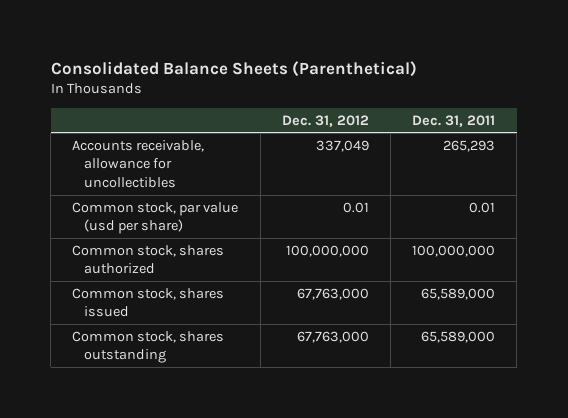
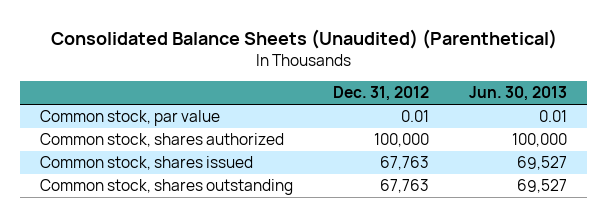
[50,60,417,77] Consolidated Balance Sheets (Parenthetical) -> [50,28,557,49] Consolidated Balance Sheets (Unaudited) (Parenthetical)
[412,114,496,127] Dec. 31, 2011 -> none
none -> [469,86,568,102] Jun. 30, 2013
[72,139,205,189] Accounts receivable, allowance for uncollectibles -> none
[72,201,239,235] Common stock, par value (usd per share) -> [40,110,221,127] Common stock, par value
[285,244,369,257] 100,000,000 -> [374,133,430,148] 100,000
[296,287,369,300] 67,763,000 -> [380,156,430,171] 67,763
[296,330,369,343] 67,763,000 -> [380,179,430,194] 67,763

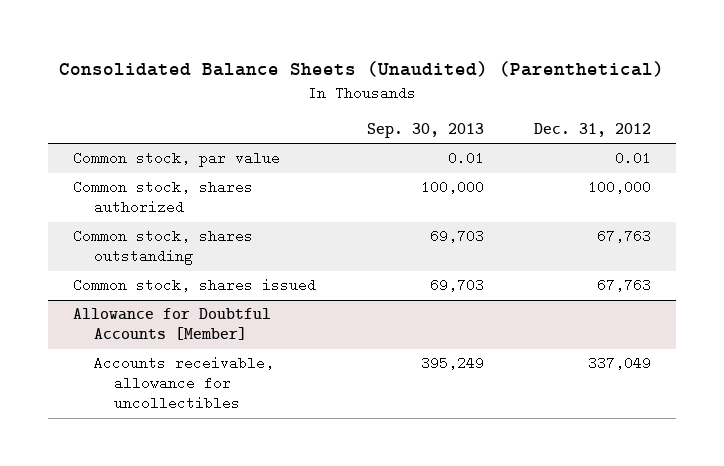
[469,86,568,102] Jun. 30, 2013 -> none
none -> [366,122,484,138] Sep. 30, 2013
[40,156,254,171] Common stock, shares issued -> [73,278,317,293] Common stock, shares issued
none -> [73,308,272,341] Allowance for Doubtful Accounts [Member]
none -> [93,356,274,411] Accounts receivable, allowance for uncollectibles

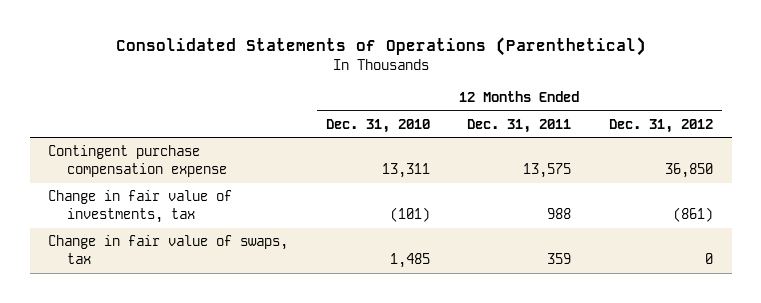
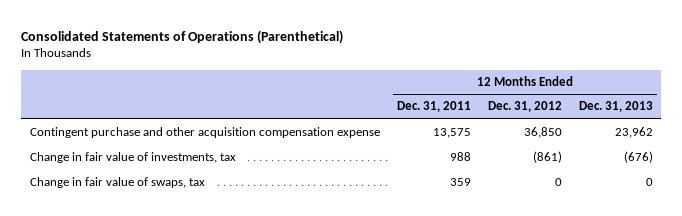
[325,118,430,133] Dec. 31, 2010 -> none
none -> [578,101,653,113] Dec. 31, 2013
[48,145,227,178] Contingent purchase compensation expense -> [29,127,380,139] Contingent purchase and other acquisition compensation expense

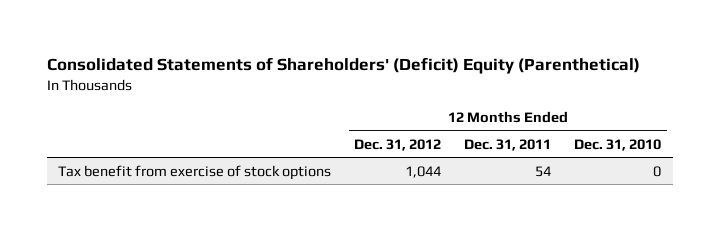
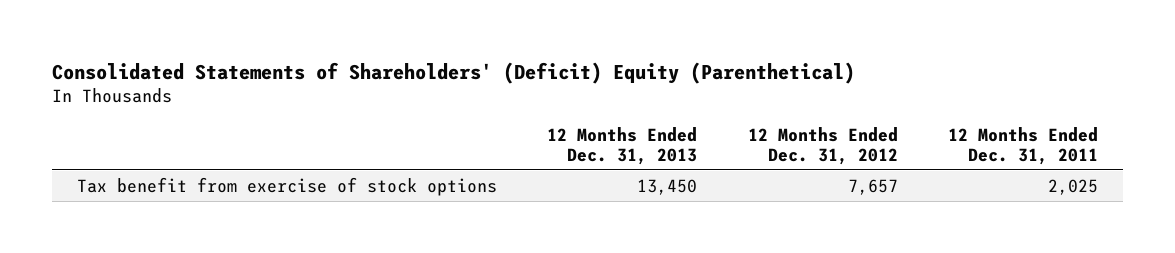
[574,138,662,151] Dec. 31, 2010 -> none
none -> [547,126,698,166] 12 Months Ended Dec. 31, 2013
[405,166,442,179] 1,044 -> [847,178,898,195] 7,657
[535,166,552,178] 54 -> [1047,178,1098,195] 2,025

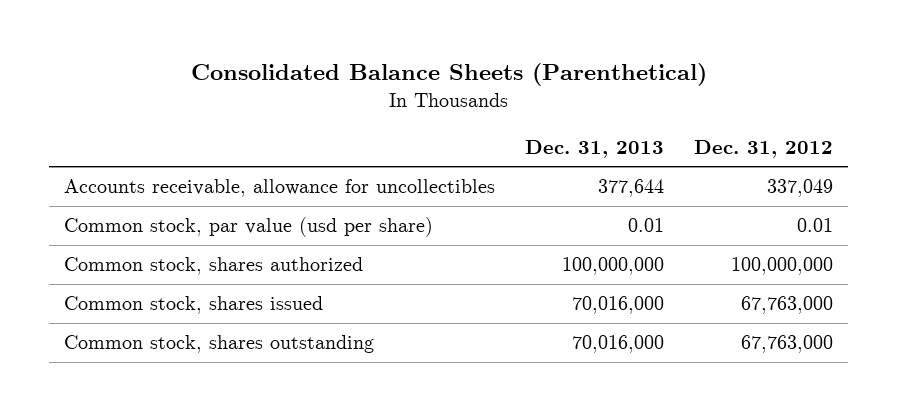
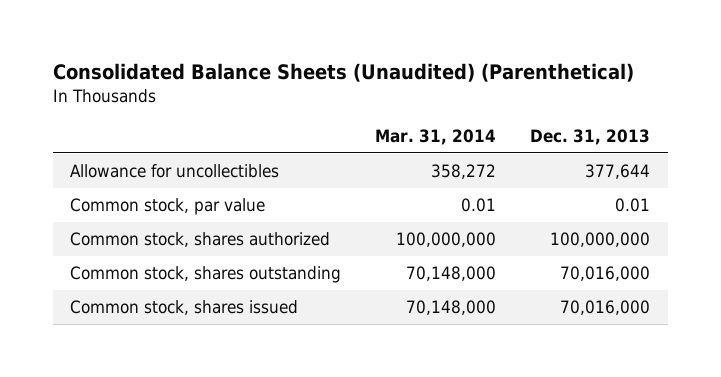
[190,63,707,87] Consolidated Balance Sheets (Parenthetical) -> [53,63,635,83] Consolidated Balance Sheets (Unaudited) (Parenthetical)
[693,139,833,158] Dec. 31, 2012 -> none
none -> [375,128,497,145] Mar. 31, 2014
[64,179,496,198] Accounts receivable, allowance for uncollectibles -> [70,164,280,179] Allowance for uncollectibles
[64,217,434,238] Common stock, par value (usd per share) -> [70,198,266,216] Common stock, par value
[64,296,324,315] Common stock, shares issued -> [70,300,299,316] Common stock, shares issued

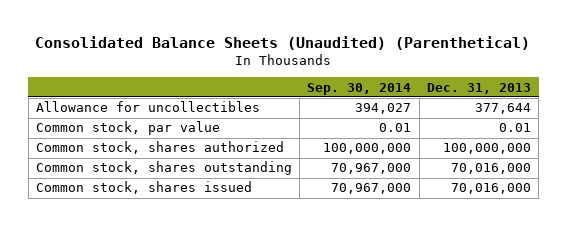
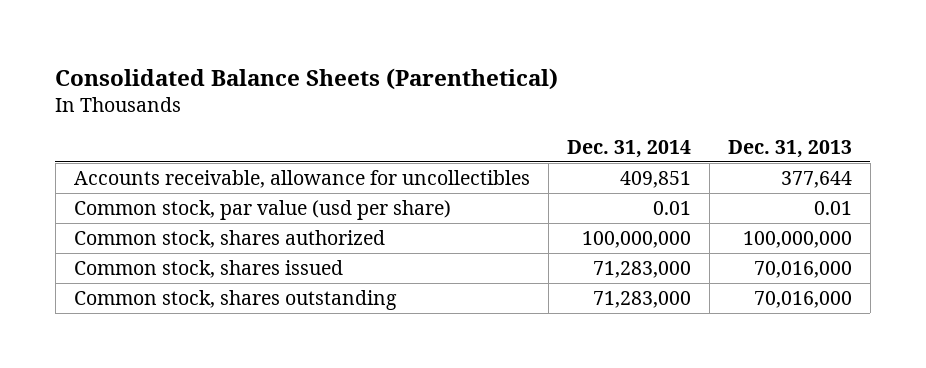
[35,35,531,50] Consolidated Balance Sheets (Unaudited) (Parenthetical) -> [55,67,559,90] Consolidated Balance Sheets (Parenthetical)
[307,82,412,95] Sep. 30, 2014 -> none
none -> [566,139,691,158] Dec. 31, 2014
[35,101,260,113] Allowance for uncollectibles -> [73,170,530,189] Accounts receivable, allowance for uncollectibles
[35,121,220,136] Common stock, par value -> [73,200,451,221] Common stock, par value (usd per share)
[35,161,292,176] Common stock, shares outstanding -> [73,290,397,311] Common stock, shares outstanding

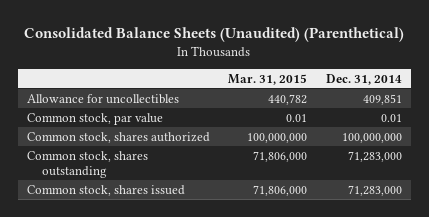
[55,67,559,90] Consolidated Balance Sheets (Parenthetical) -> [24,27,405,43] Consolidated Balance Sheets (Unaudited) (Parenthetical)
[727,139,852,158] Dec. 31, 2013 -> none
none -> [228,73,308,85] Mar. 31, 2015
[73,170,530,189] Accounts receivable, allowance for uncollectibles -> [27,93,180,104] Allowance for uncollectibles
[73,200,451,221] Common stock, par value (usd per share) -> [27,112,164,125] Common stock, par value
[73,260,343,279] Common stock, shares issued -> [27,184,186,196] Common stock, shares issued

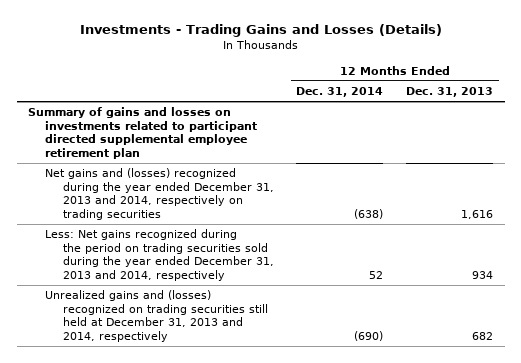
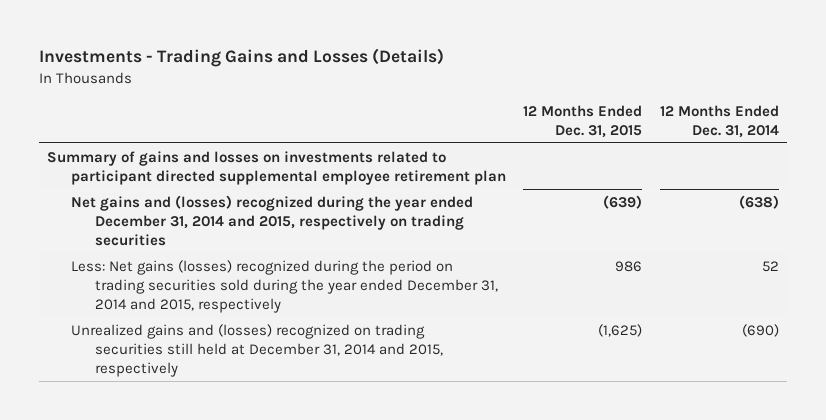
[406,87,494,98] Dec. 31, 2013 -> none
none -> [523,104,643,138] 12 Months Ended Dec. 31, 2015
[45,168,274,220] Net gains and (losses) recognized during the year ended December 31, 2013 and 2014, respectively on trading securities -> [71,194,474,246] Net gains and (losses) recognized during the year ended December 31, 2014 and 2015, respectively on trading securities
[45,229,274,281] Less: Net gains recognized during the period on trading securities sold during the year ended December 31, 2013 and 2014, respectively -> [71,259,498,313] Less: Net gains (losses) recognized during the period on trading securities sold during the year ended December 31, 2014 and 2015, respectively
[45,290,268,342] Unrealized gains and (losses) recognized on trading securities still held at December 31, 2013 and 2014, respectively -> [71,323,443,377] Unrealized gains and (losses) recognized on trading securities still held at December 31, 2014 and 2015, respectively

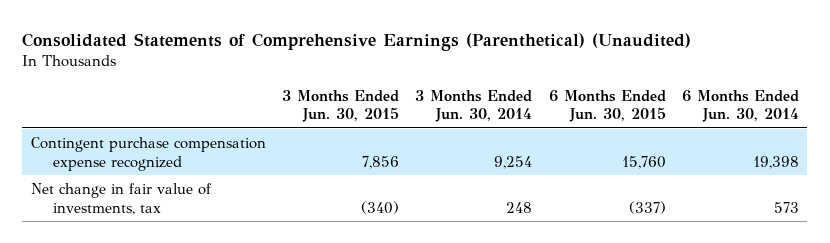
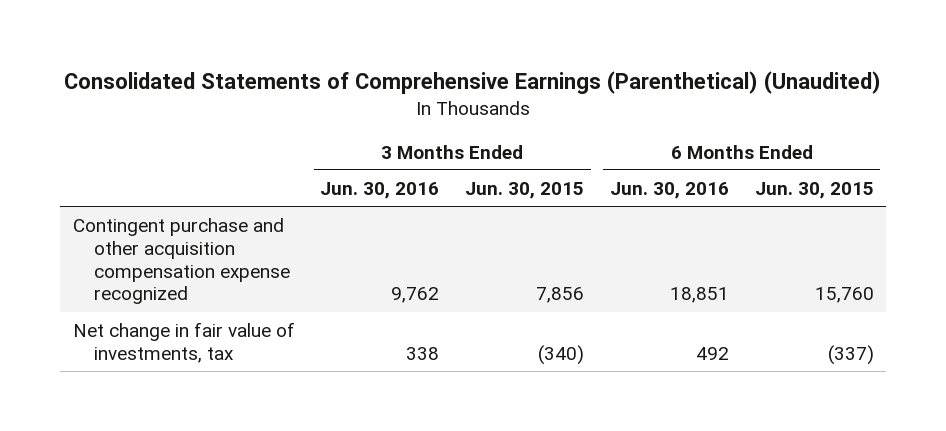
[415,89,533,123] 3 Months Ended Jun. 30, 2014 -> none
[682,89,800,123] 6 Months Ended Jun. 30, 2014 -> none
none -> [320,181,440,199] Jun. 30, 2016
none -> [609,181,729,199] Jun. 30, 2016
[30,137,266,171] Contingent purchase compensation expense recognized -> [72,217,290,305] Contingent purchase and other acquisition compensation expense recognized

